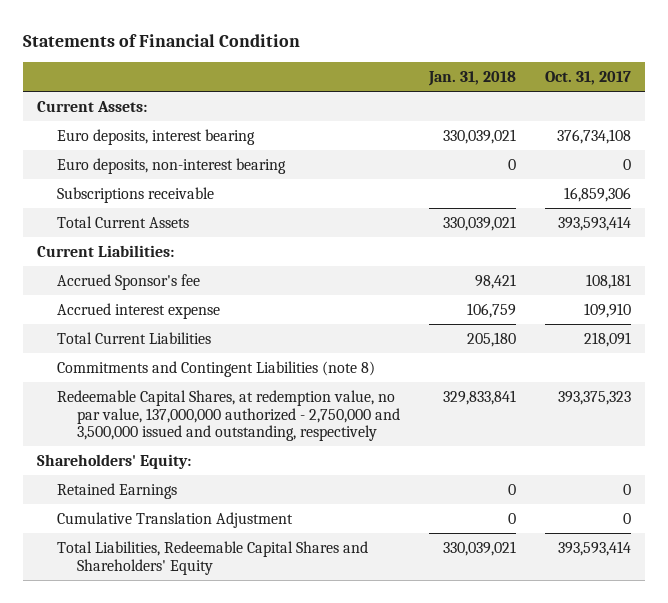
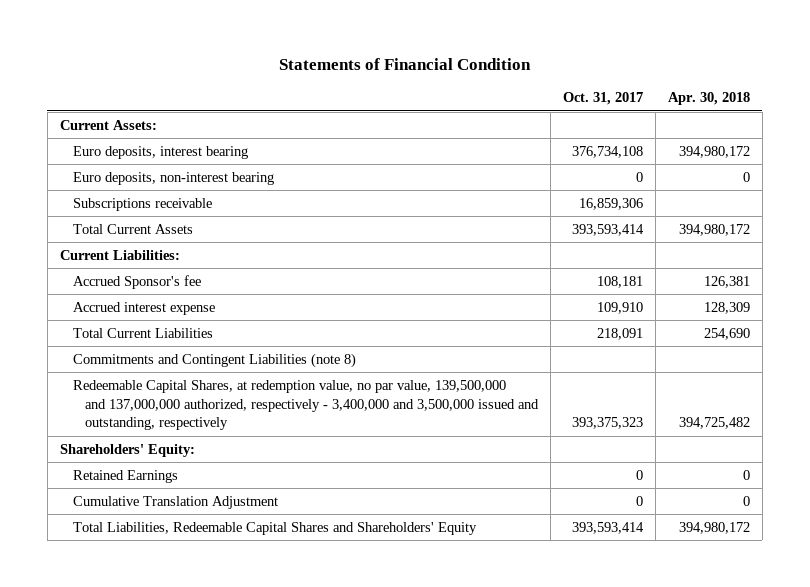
[427,71,516,87] Jan. 31, 2018 -> none
none -> [667,92,750,106] Apr. 30, 2018
[57,389,401,442] Redeemable Capital Shares, at redemption value, no par value, 137,000,000 authorized - 2,750,000 and 3,500,000 issued and outstanding, respectively -> [72,379,540,431] Redeemable Capital Shares, at redemption value, no par value, 139,500,000 and 137,000,000 authorized, respectively - 3,400,000 and 3,500,000 issued and outstanding, respectively

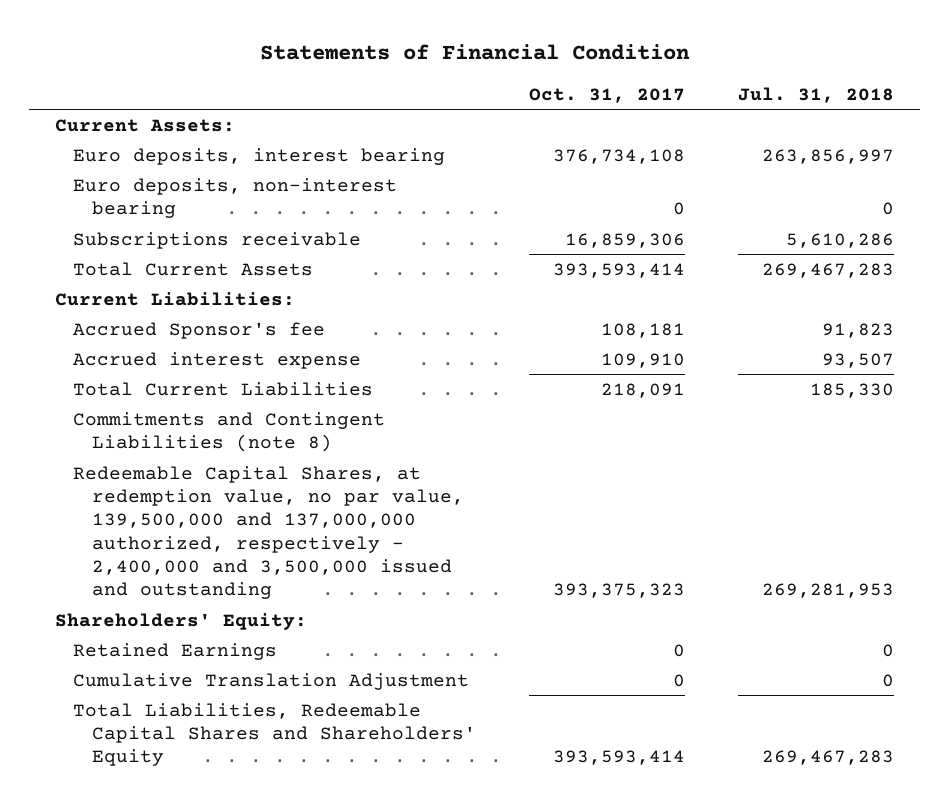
[667,92,750,106] Apr. 30, 2018 -> none
none -> [737,86,894,103] Jul. 31, 2018
[72,379,540,431] Redeemable Capital Shares, at redemption value, no par value, 139,500,000 and 137,000,000 authorized, respectively - 3,400,000 and 3,500,000 issued and outstanding, respectively -> [73,465,464,600] Redeemable Capital Shares, at redemption value, no par value, 139,500,000 and 137,000,000 authorized, respectively - 2,400,000 and 3,500,000 issued and outstanding

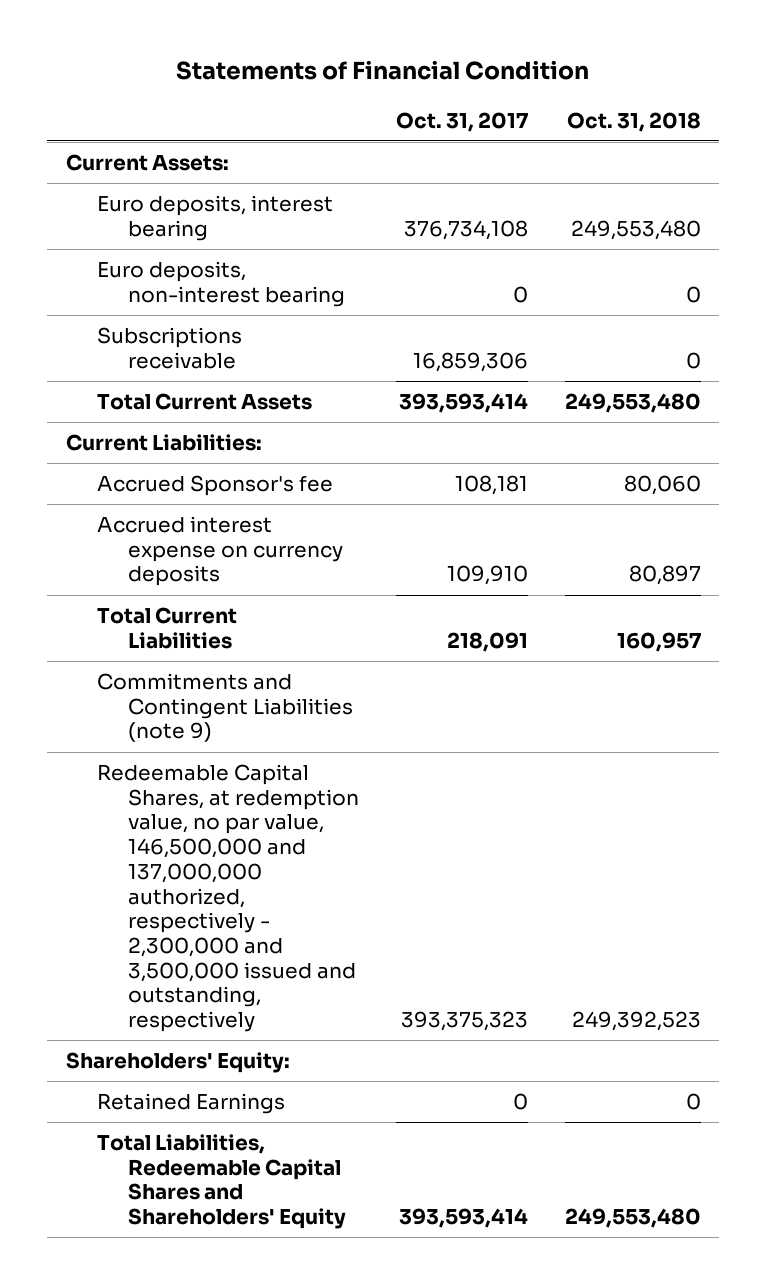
[737,86,894,103] Jul. 31, 2018 -> none
none -> [566,111,701,132] Oct. 31, 2018
[73,351,362,369] Accrued interest expense -> [96,516,343,587] Accrued interest expense on currency deposits
[73,411,386,453] Commitments and Contingent Liabilities (note 8) -> [96,673,353,743] Commitments and Contingent Liabilities (note 9)
[73,465,464,600] Redeemable Capital Shares, at redemption value, no par value, 139,500,000 and 137,000,000 authorized, respectively - 2,400,000 and 3,500,000 issued and outstanding -> [96,764,359,1033] Redeemable Capital Shares, at redemption value, no par value, 146,500,000 and 137,000,000 authorized, respectively - 2,300,000 and 3,500,000 issued and outstanding, respectively
[73,672,470,690] Cumulative Translation Adjustment -> none

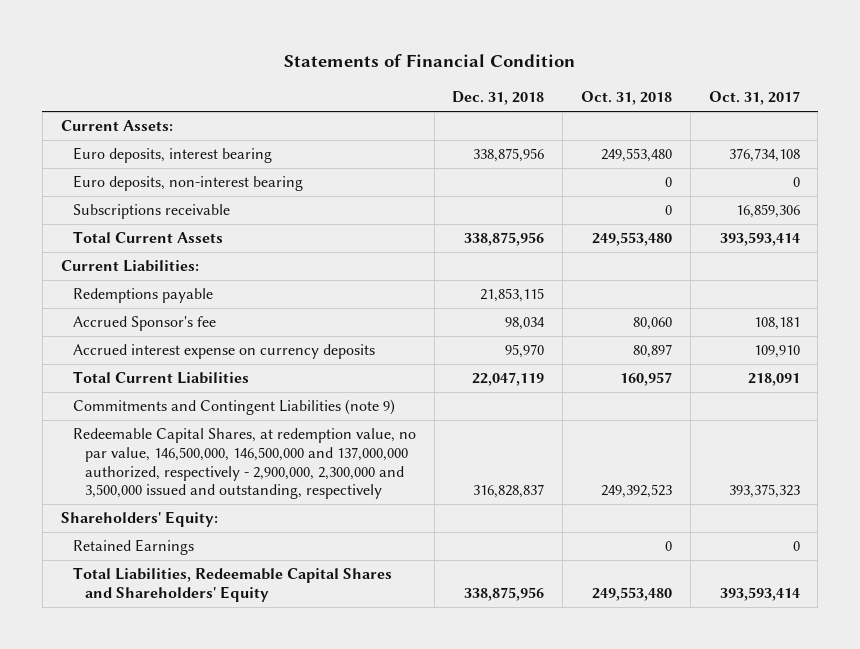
none -> [452,91,545,106] Dec. 31, 2018
none -> [72,288,213,304] Redemptions payable
[96,764,359,1033] Redeemable Capital Shares, at redemption value, no par value, 146,500,000 and 137,000,000 authorized, respectively - 2,300,000 and 3,500,000 issued and outstanding, respectively -> [72,428,416,500] Redeemable Capital Shares, at redemption value, no par value, 146,500,000, 146,500,000 and 137,000,000 authorized, respectively - 2,900,000, 2,300,000 and 3,500,000 issued and outstanding, respectively

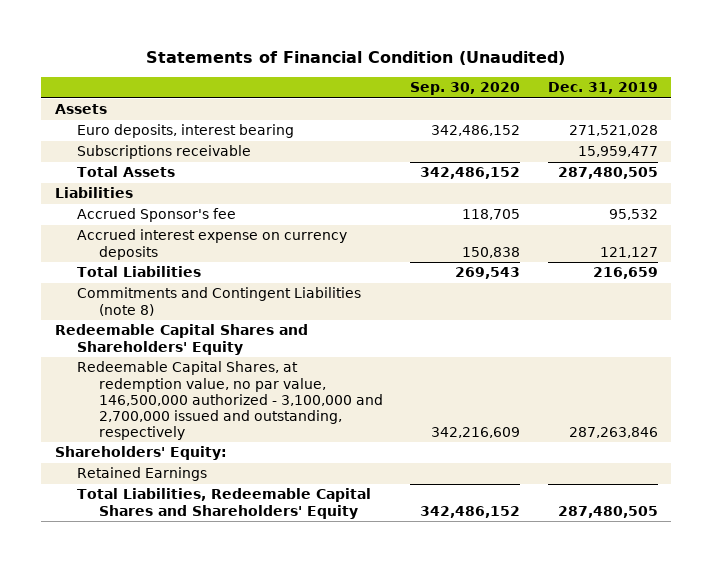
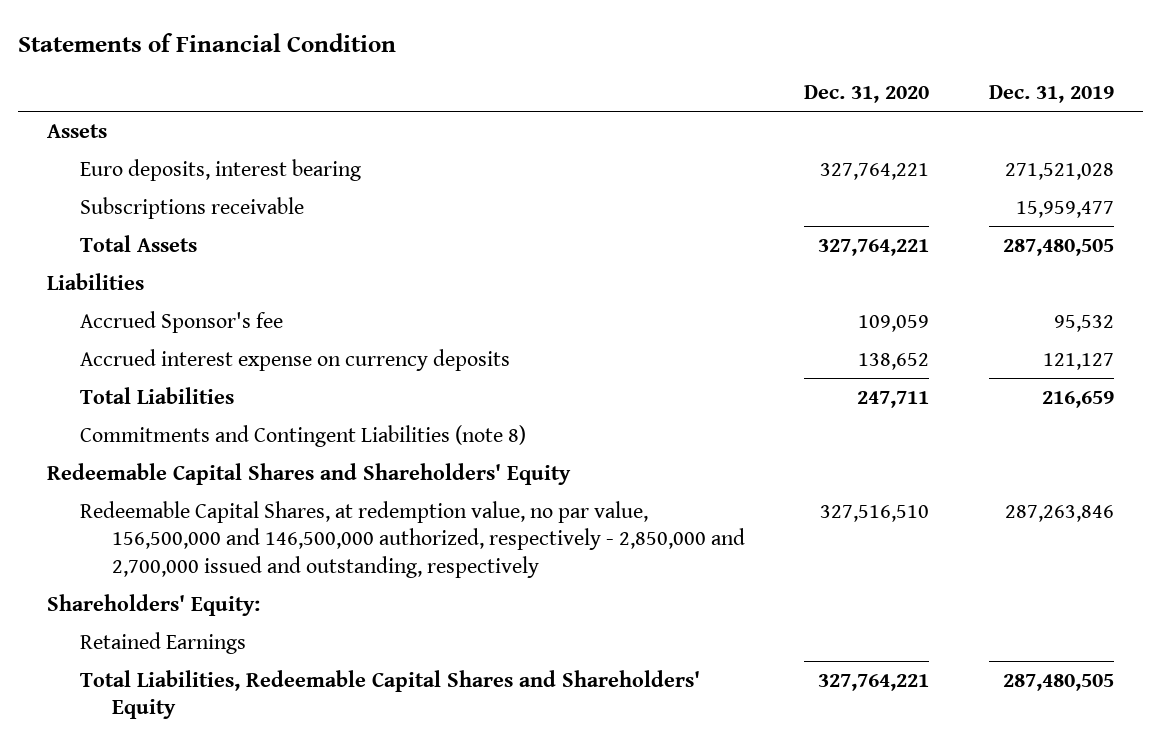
[146,50,566,65] Statements of Financial Condition (Unaudited) -> [17,32,396,52] Statements of Financial Condition
[410,82,521,96] Sep. 30, 2020 -> none
none -> [804,85,930,104] Dec. 31, 2020
[76,361,384,441] Redeemable Capital Shares, at redemption value, no par value, 146,500,000 authorized - 3,100,000 and 2,700,000 issued and outstanding, respectively -> [79,500,746,578] Redeemable Capital Shares, at redemption value, no par value, 156,500,000 and 146,500,000 authorized, respectively - 2,850,000 and 2,700,000 issued and outstanding, respectively

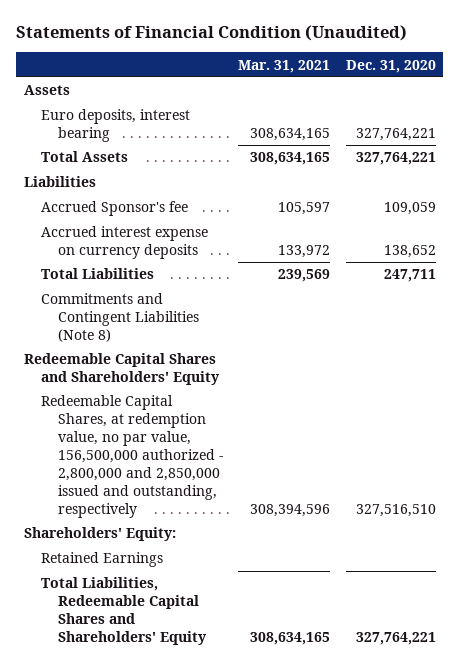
[17,32,396,52] Statements of Financial Condition -> [16,25,408,42] Statements of Financial Condition (Unaudited)
[988,85,1114,104] Dec. 31, 2019 -> none
none -> [238,59,331,73] Mar. 31, 2021
[79,196,304,219] Subscriptions receivable -> none
[79,424,526,447] Commitments and Contingent Liabilities (note 8) -> [40,293,199,343] Commitments and Contingent Liabilities (Note 8)
[79,500,746,578] Redeemable Capital Shares, at redemption value, no par value, 156,500,000 and 146,500,000 authorized, respectively - 2,850,000 and 2,700,000 issued and outstanding, respectively -> [40,395,223,518] Redeemable Capital Shares, at redemption value, no par value, 156,500,000 authorized - 2,800,000 and 2,850,000 issued and outstanding, respectively

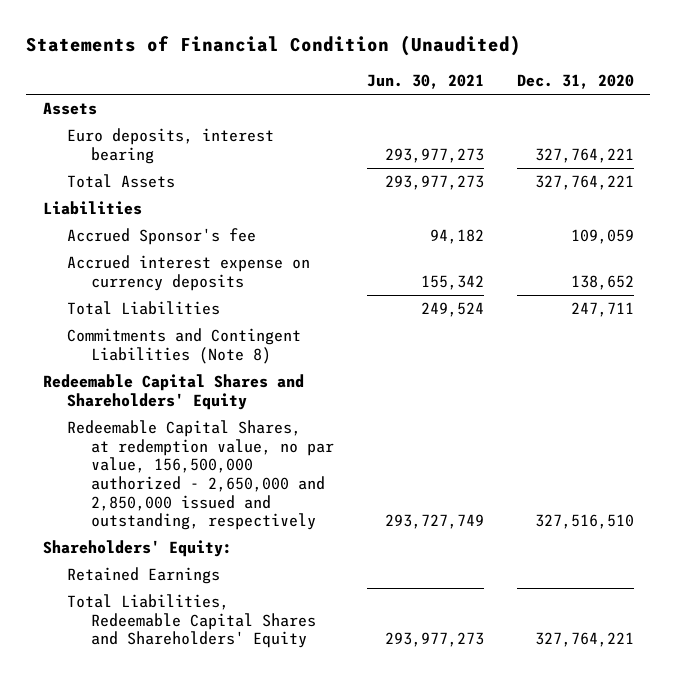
[238,59,331,73] Mar. 31, 2021 -> none
none -> [366,74,484,90] Jun. 30, 2021
[40,395,223,518] Redeemable Capital Shares, at redemption value, no par value, 156,500,000 authorized - 2,800,000 and 2,850,000 issued and outstanding, respectively -> [66,420,335,531] Redeemable Capital Shares, at redemption value, no par value, 156,500,000 authorized - 2,650,000 and 2,850,000 issued and outstanding, respectively

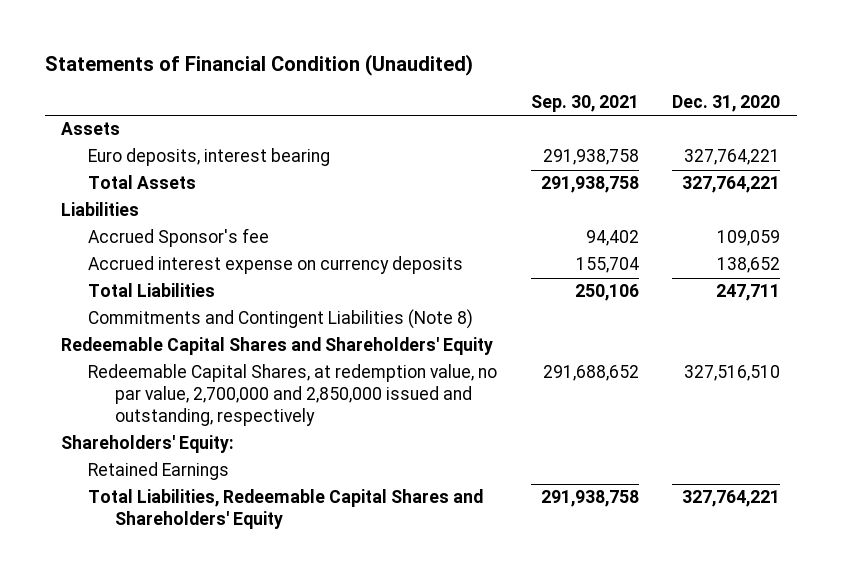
[366,74,484,90] Jun. 30, 2021 -> none
none -> [530,95,639,113] Sep. 30, 2021
[66,420,335,531] Redeemable Capital Shares, at redemption value, no par value, 156,500,000 authorized - 2,650,000 and 2,850,000 issued and outstanding, respectively -> [88,364,498,427] Redeemable Capital Shares, at redemption value, no par value, 2,700,000 and 2,850,000 issued and outstanding, respectively

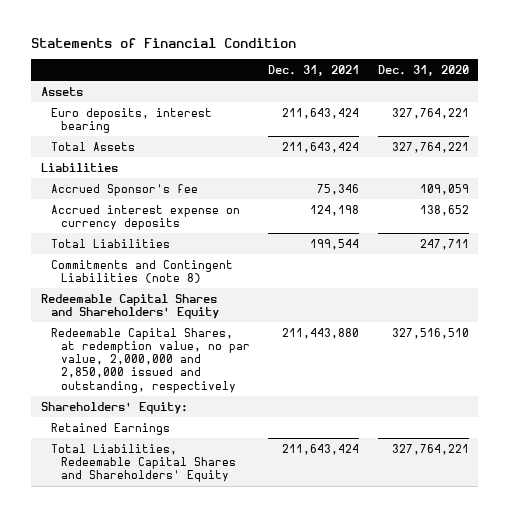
[44,54,473,77] Statements of Financial Condition (Unaudited) -> [31,38,297,49] Statements of Financial Condition
[530,95,639,113] Sep. 30, 2021 -> none
none -> [268,64,360,76] Dec. 31, 2021
[88,309,474,330] Commitments and Contingent Liabilities (Note 8) -> [50,259,233,283] Commitments and Contingent Liabilities (note 8)
[88,364,498,427] Redeemable Capital Shares, at redemption value, no par value, 2,700,000 and 2,850,000 issued and outstanding, respectively -> [50,327,250,393] Redeemable Capital Shares, at redemption value, no par value, 2,000,000 and 2,850,000 issued and outstanding, respectively

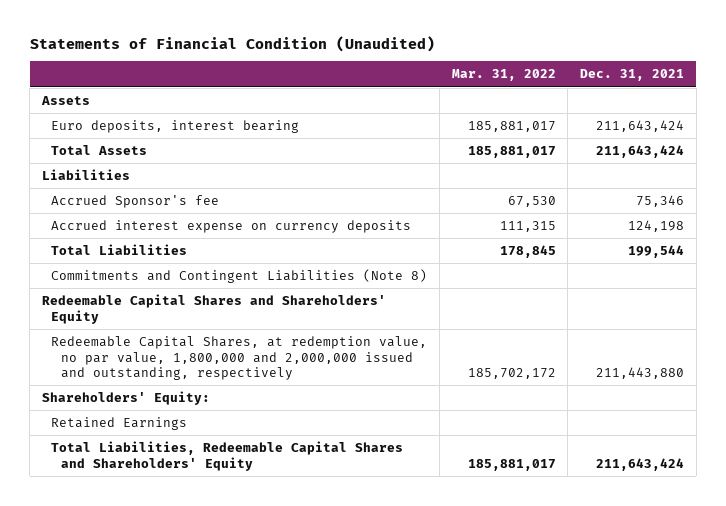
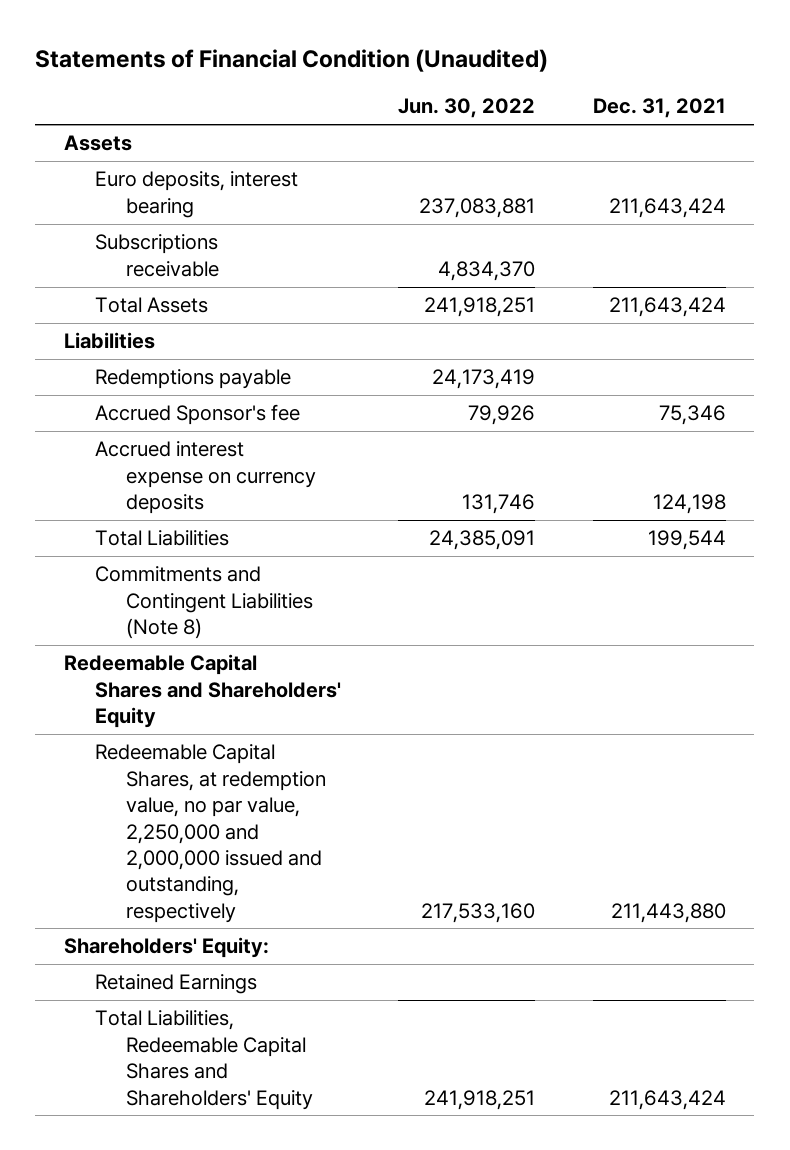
[451,69,556,82] Mar. 31, 2022 -> none
none -> [398,98,536,119] Jun. 30, 2022
none -> [95,234,220,277] Subscriptions receivable
none -> [95,369,292,390] Redemptions payable
[51,335,428,381] Redeemable Capital Shares, at redemption value, no par value, 1,800,000 and 2,000,000 issued and outstanding, respectively -> [95,744,327,923] Redeemable Capital Shares, at redemption value, no par value, 2,250,000 and 2,000,000 issued and outstanding, respectively

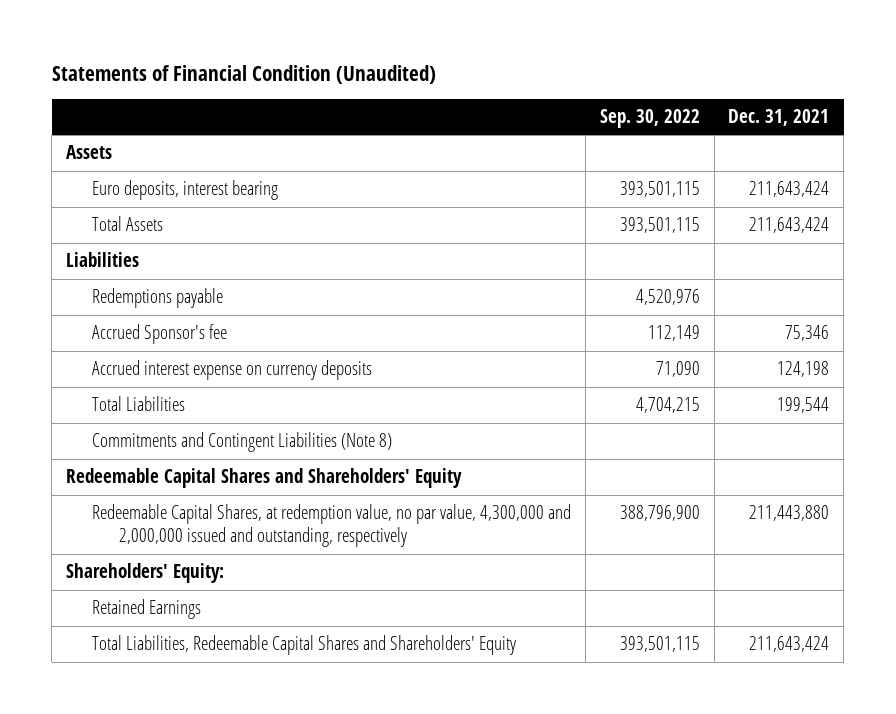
[398,98,536,119] Jun. 30, 2022 -> none
none -> [599,109,700,129] Sep. 30, 2022
[95,234,220,277] Subscriptions receivable -> none
[95,744,327,923] Redeemable Capital Shares, at redemption value, no par value, 2,250,000 and 2,000,000 issued and outstanding, respectively -> [92,504,572,548] Redeemable Capital Shares, at redemption value, no par value, 4,300,000 and 2,000,000 issued and outstanding, respectively

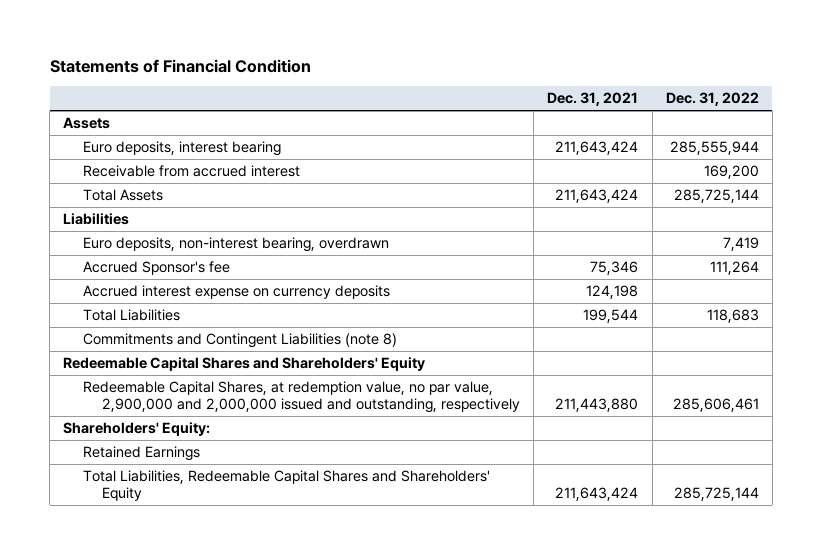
[51,64,436,84] Statements of Financial Condition (Unaudited) -> [49,59,311,74] Statements of Financial Condition
[599,109,700,129] Sep. 30, 2022 -> none
none -> [665,92,759,107] Dec. 31, 2022
none -> [82,164,300,177] Receivable from accrued interest
[92,288,224,309] Redemptions payable -> none
none -> [82,236,389,252] Euro deposits, non-interest bearing, overdrawn
[92,432,393,453] Commitments and Contingent Liabilities (Note 8) -> [82,332,397,348] Commitments and Contingent Liabilities (note 8)
[92,504,572,548] Redeemable Capital Shares, at redemption value, no par value, 4,300,000 and 2,000,000 issued and outstanding, respectively -> [82,380,521,414] Redeemable Capital Shares, at redemption value, no par value, 2,900,000 and 2,000,000 issued and outstanding, respectively

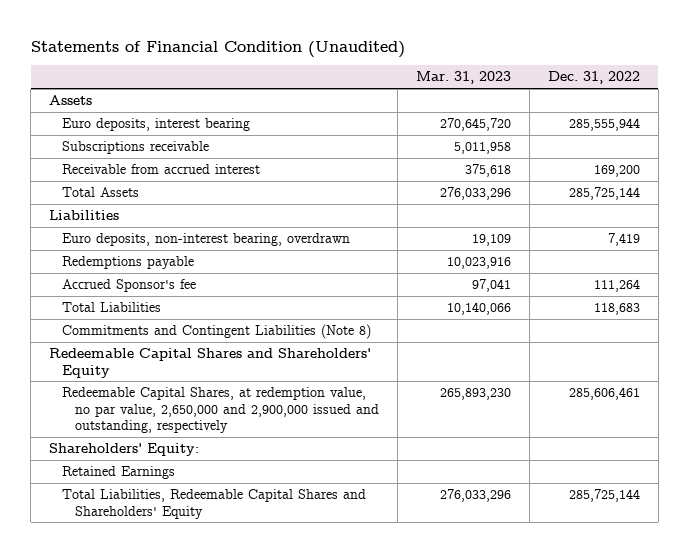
[49,59,311,74] Statements of Financial Condition -> [30,40,405,58] Statements of Financial Condition (Unaudited)
[547,92,639,107] Dec. 31, 2021 -> none
none -> [415,71,511,85] Mar. 31, 2023
none -> [61,141,209,155] Subscriptions receivable
none -> [61,256,194,270] Redemptions payable
[82,284,390,299] Accrued interest expense on currency deposits -> none
[82,332,397,348] Commitments and Contingent Liabilities (note 8) -> [61,324,371,340] Commitments and Contingent Liabilities (Note 8)
[82,380,521,414] Redeemable Capital Shares, at redemption value, no par value, 2,900,000 and 2,000,000 issued and outstanding, respectively -> [61,387,379,433] Redeemable Capital Shares, at redemption value, no par value, 2,650,000 and 2,900,000 issued and outstanding, respectively

